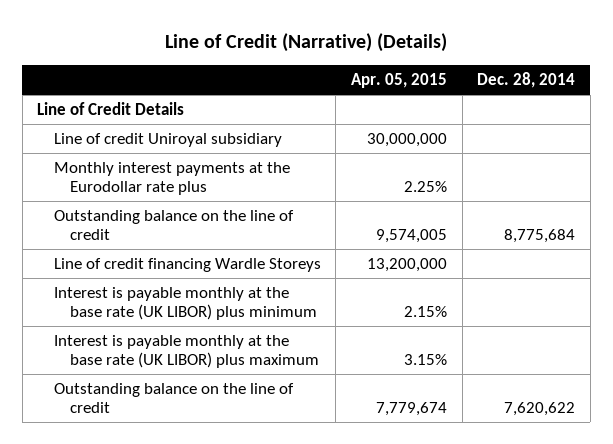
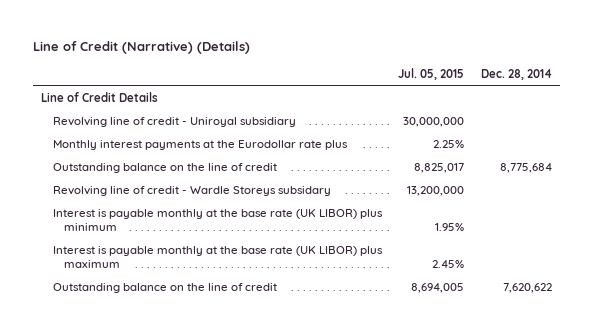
[350,73,447,89] Apr. 05, 2015 -> none
none -> [398,67,465,80] Jul. 05, 2015
[53,132,282,147] Line of credit Uniroyal subsidiary -> [52,116,296,127] Revolving line of credit - Uniroyal subsidiary
[53,257,321,272] Line of credit financing Wardle Storeys -> [52,185,331,196] Revolving line of credit - Wardle Storeys subsidary

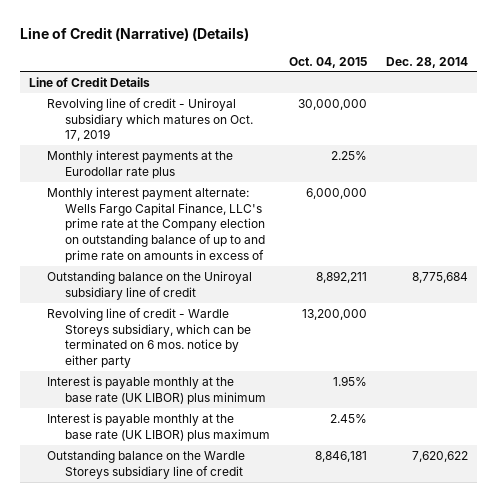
[398,67,465,80] Jul. 05, 2015 -> none
none -> [288,56,367,68] Oct. 04, 2015
[52,116,296,127] Revolving line of credit - Uniroyal subsidiary -> [47,97,253,142] Revolving line of credit - Uniroyal subsidiary which matures on Oct. 17, 2019
none -> [47,186,265,263] Monthly interest payment alternate: Wells Fargo Capital Finance, LLC's prime rate at the Company election on outstanding balance of up to and prime rate on amounts in excess of
[52,162,277,173] Outstanding balance on the line of credit -> [47,270,253,300] Outstanding balance on the Uniroyal subsidiary line of credit
[52,185,331,196] Revolving line of credit - Wardle Storeys subsidary -> [47,307,251,368] Revolving line of credit - Wardle Storeys subsidiary, which can be terminated on 6 mos. notice by either party
[52,282,277,293] Outstanding balance on the line of credit -> [47,449,246,479] Outstanding balance on the Wardle Storeys subsidiary line of credit

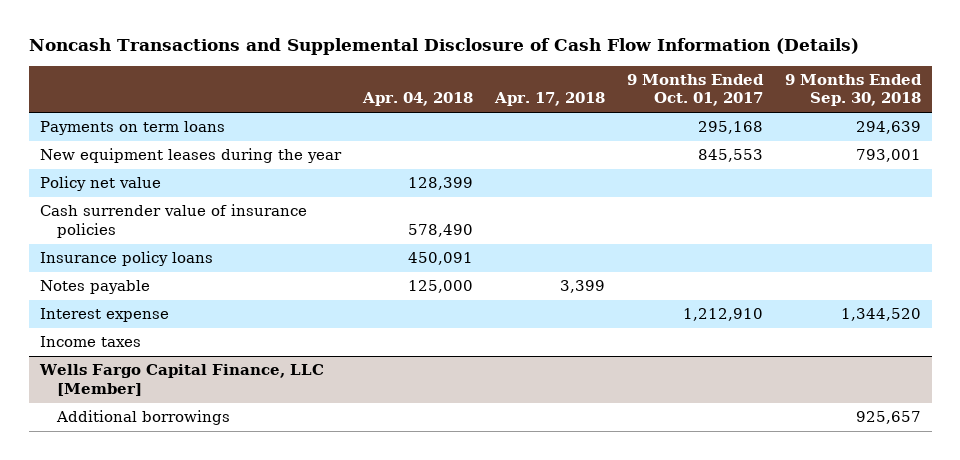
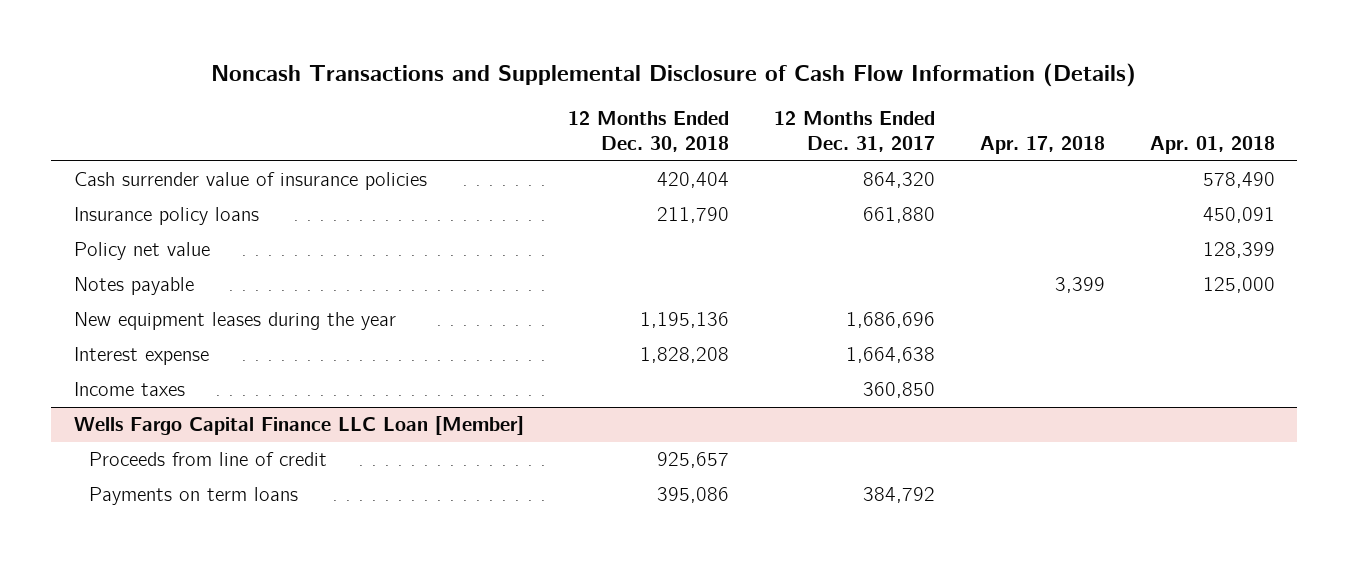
[361,92,473,107] Apr. 04, 2018 -> none
[626,74,764,107] 9 Months Ended Oct. 01, 2017 -> none
[784,74,922,107] 9 Months Ended Sep. 30, 2018 -> none
none -> [568,110,730,153] 12 Months Ended Dec. 30, 2018
none -> [774,110,936,153] 12 Months Ended Dec. 31, 2017
none -> [1149,136,1275,155] Apr. 01, 2018
[39,121,225,136] Payments on term loans -> none
[39,176,161,192] Policy net value -> [73,242,210,261] Policy net value
[39,148,342,164] New equipment leases during the year -> [73,312,396,331] New equipment leases during the year
[38,364,324,396] Wells Fargo Capital Finance, LLC [Member] -> none
[55,410,230,426] Additional borrowings -> none
none -> [73,416,524,436] Wells Fargo Capital Finance LLC Loan [Member]
none -> [89,452,328,467] Proceeds from line of credit
none -> [89,487,299,506] Payments on term loans

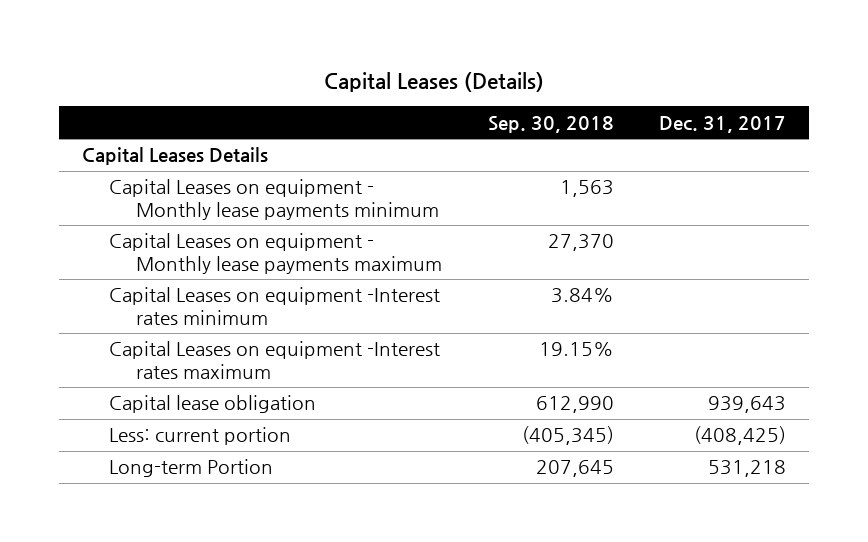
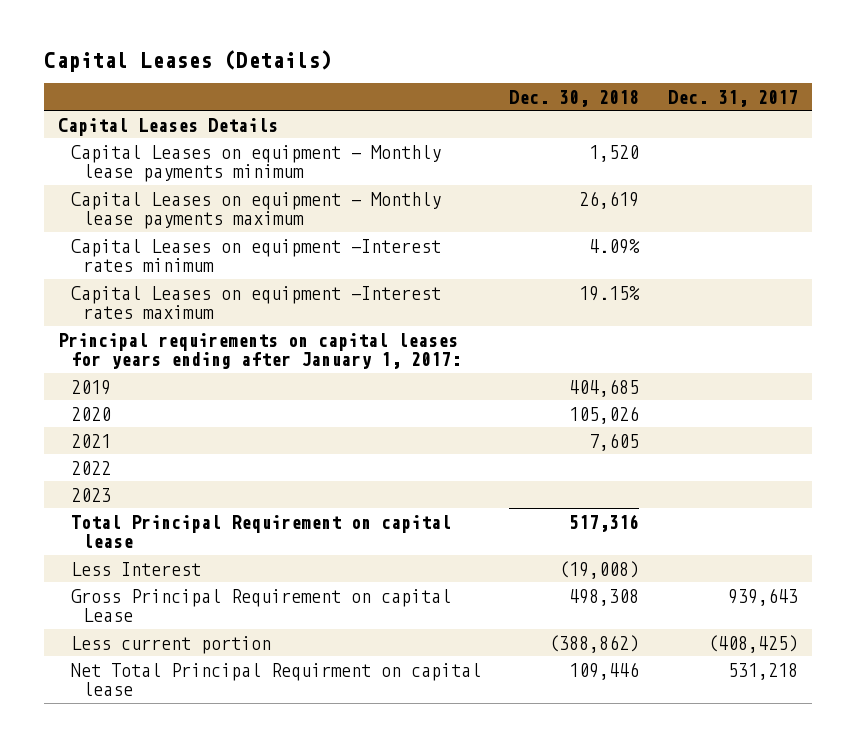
[487,115,614,133] Sep. 30, 2018 -> none
none -> [509,89,640,107] Dec. 30, 2018
none -> [58,332,461,369] Principal requirements on capital leases for years ending after January 1, 2017:
none -> [70,379,111,395] 2019
none -> [70,406,111,421] 2020
none -> [70,433,111,448] 2021
none -> [70,460,111,475] 2022
none -> [70,487,111,502] 2023
none -> [70,514,451,548] Total Principal Requirement on capital lease
none -> [70,561,201,576] Less Interest
[109,395,317,414] Capital lease obligation -> [70,588,451,622] Gross Principal Requirement on capital Lease
[109,427,292,446] Less: current portion -> [70,635,271,654] Less current portion
[109,459,274,478] Long-term Portion -> [70,662,481,696] Net Total Principal Requirment on capital lease

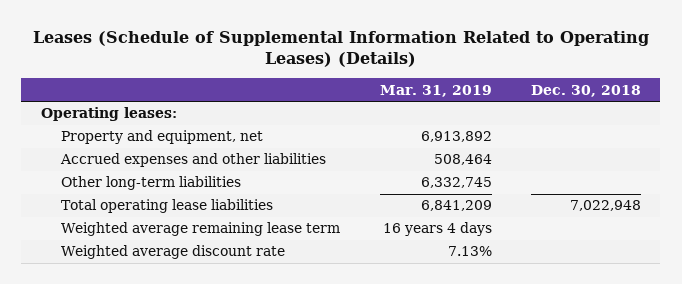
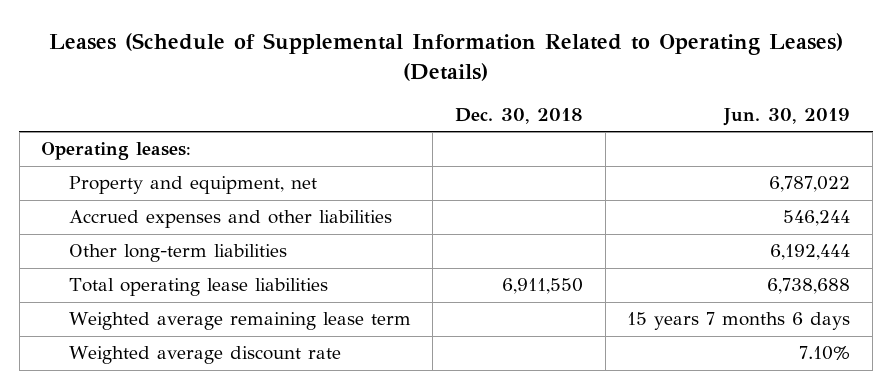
[379,84,492,97] Mar. 31, 2019 -> none
none -> [723,108,851,127] Jun. 30, 2019
[569,200,641,212] 7,022,948 -> [502,278,584,295] 6,911,550

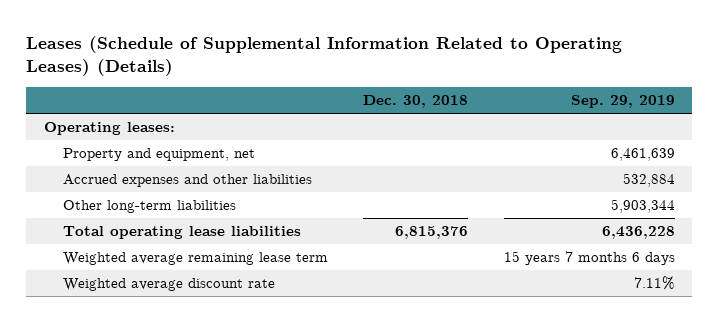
[723,108,851,127] Jun. 30, 2019 -> none
none -> [570,95,675,109] Sep. 29, 2019
[502,278,584,295] 6,911,550 -> [395,226,469,240] 6,815,376

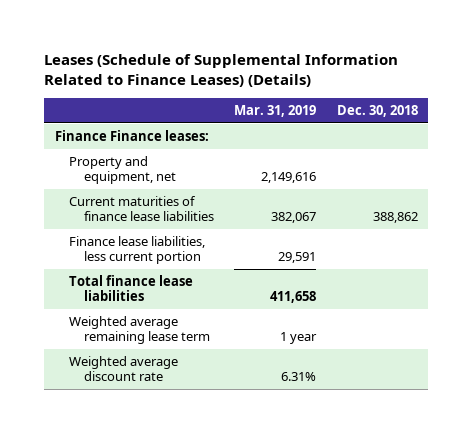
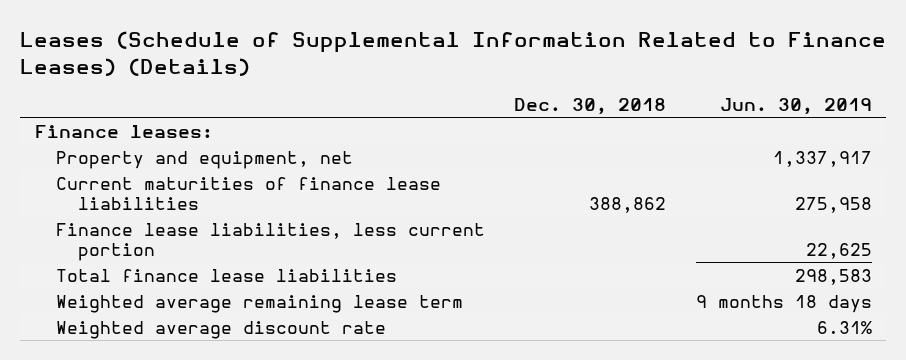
[234,105,317,118] Mar. 31, 2019 -> none
none -> [719,98,872,116] Jun. 30, 2019
[54,129,209,141] Finance Finance leases: -> [34,124,213,138] Finance leases:

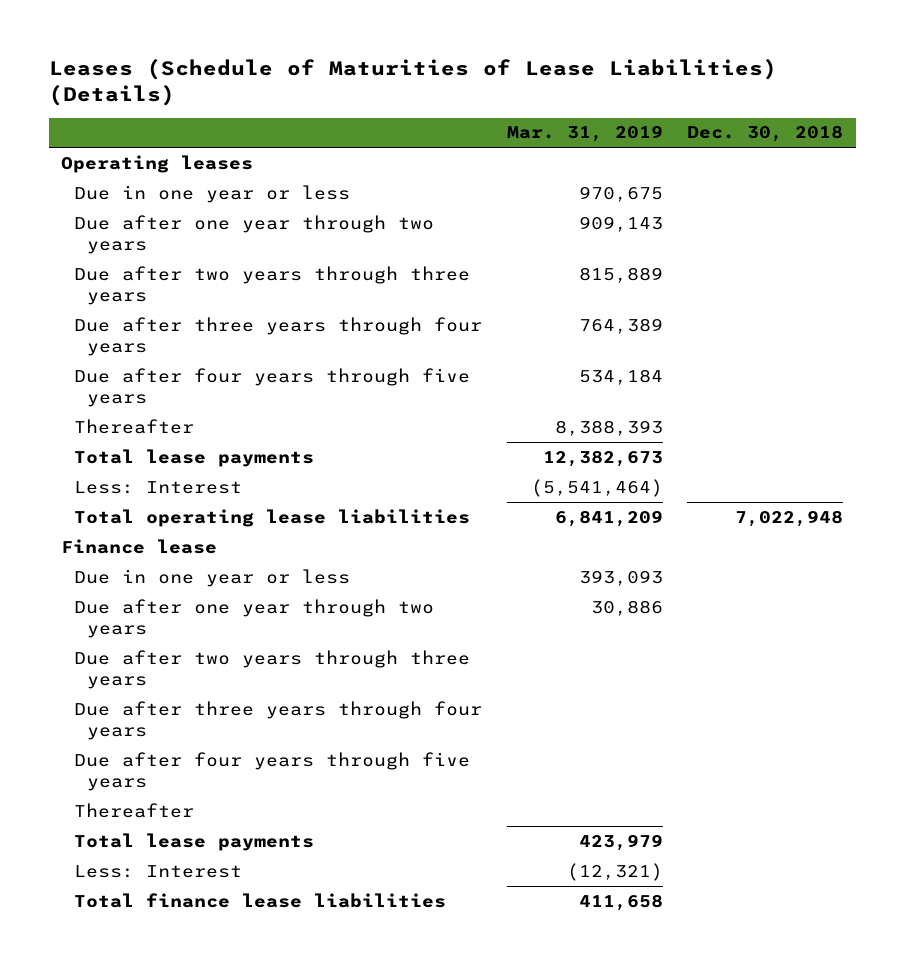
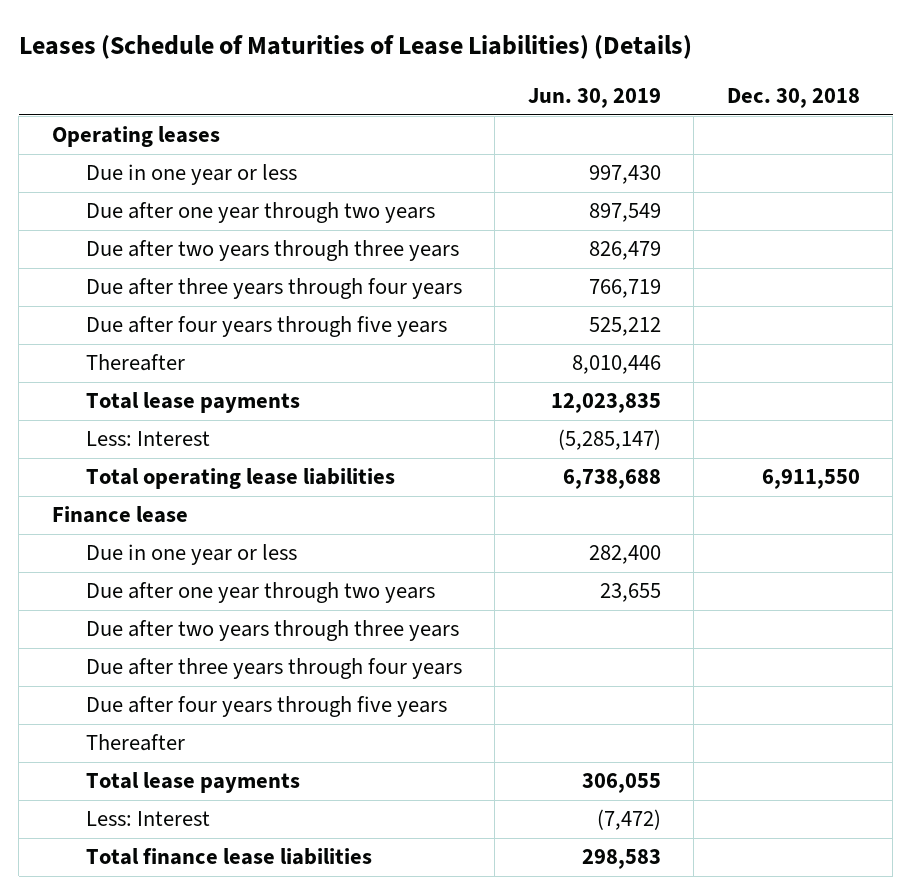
[506,125,663,143] Mar. 31, 2019 -> none
none -> [527,88,661,109] Jun. 30, 2019
[735,509,844,527] 7,022,948 -> [761,469,860,490] 6,911,550

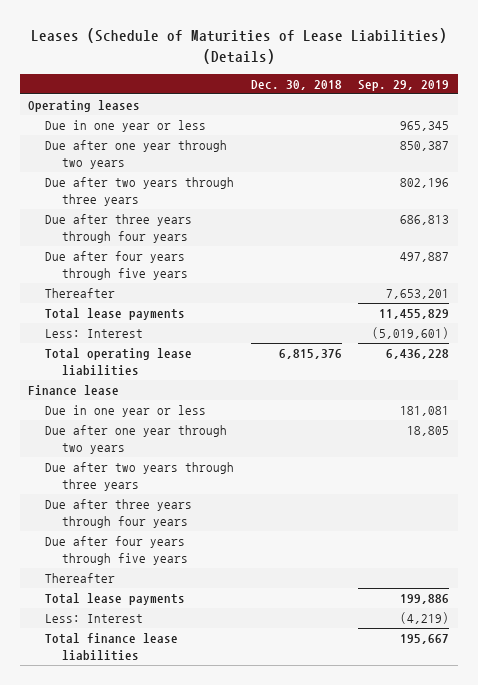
[527,88,661,109] Jun. 30, 2019 -> none
none -> [358,79,450,91] Sep. 29, 2019
[761,469,860,490] 6,911,550 -> [278,349,342,360] 6,815,376

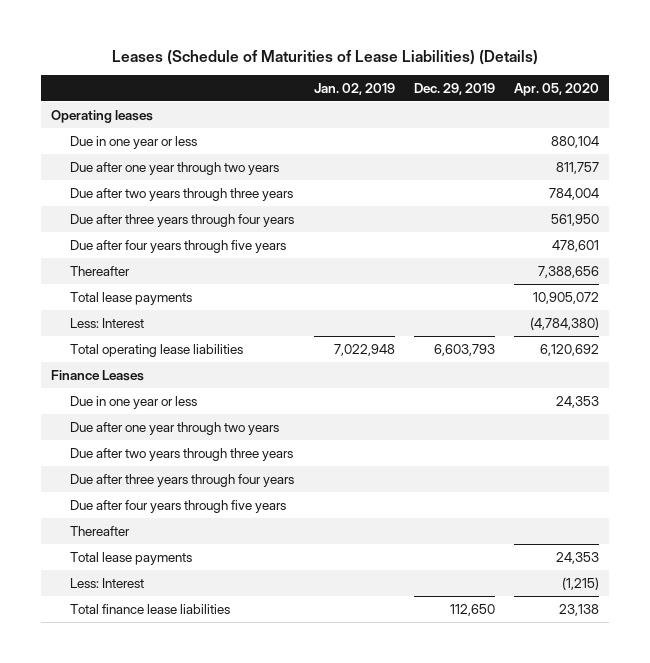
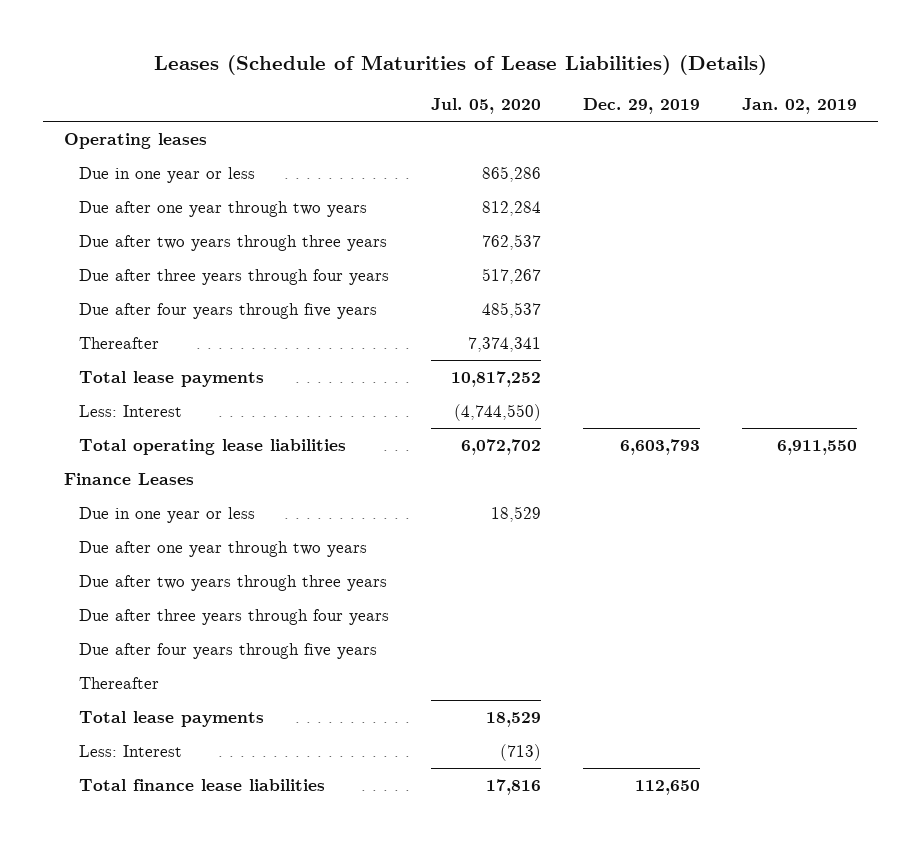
[514,82,600,96] Apr. 05, 2020 -> none
none -> [430,97,541,114] Jul. 05, 2020
[333,343,395,356] 7,022,948 -> [777,440,858,456] 6,911,550

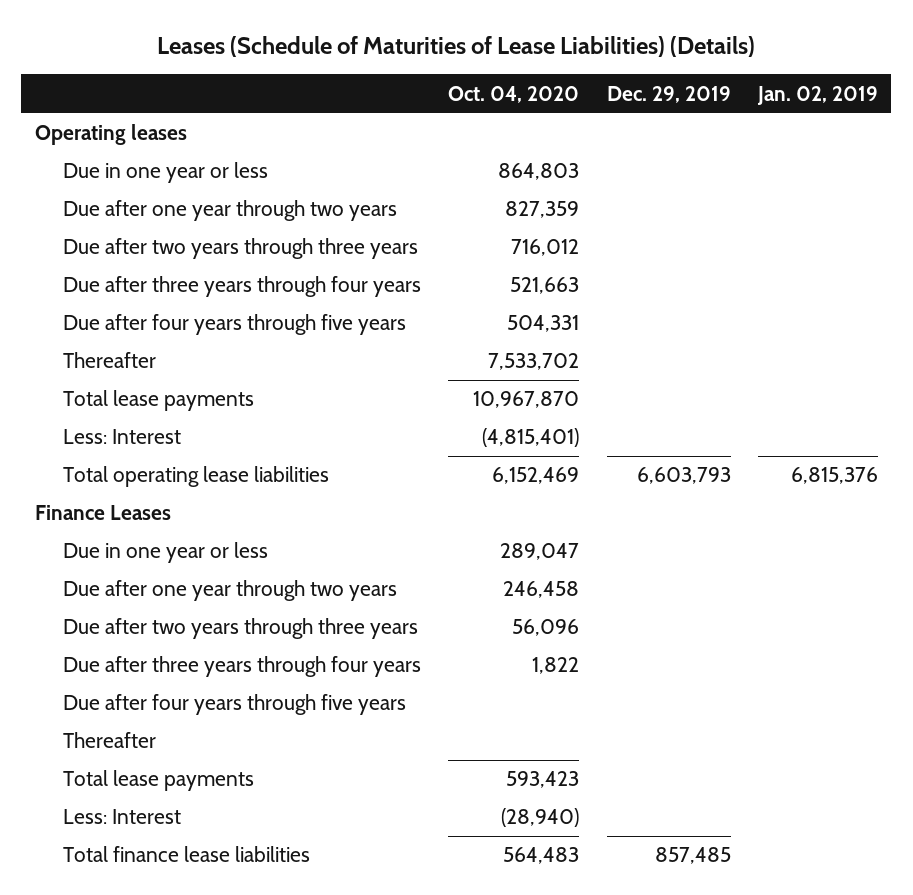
[430,97,541,114] Jul. 05, 2020 -> none
none -> [448,85,580,103] Oct. 04, 2020
[777,440,858,456] 6,911,550 -> [790,467,878,485] 6,815,376
[634,780,700,796] 112,650 -> [654,847,731,865] 857,485

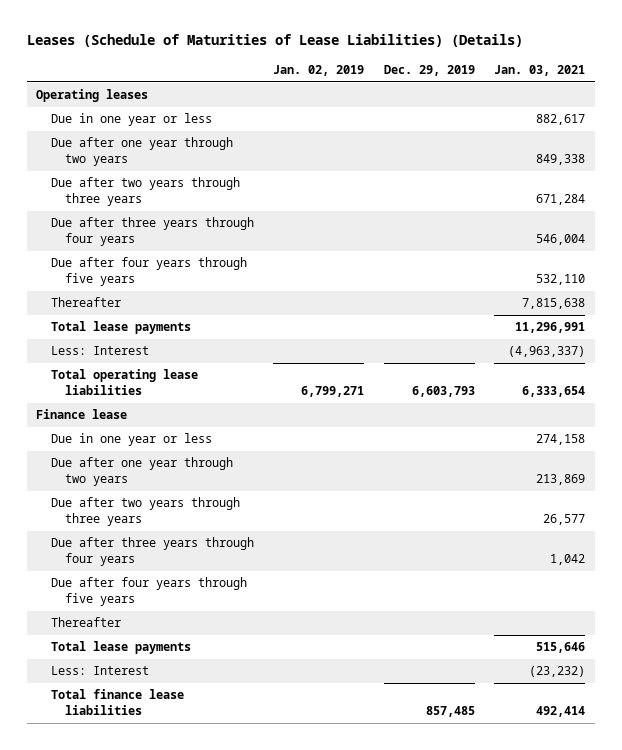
[448,85,580,103] Oct. 04, 2020 -> none
none -> [494,64,586,76] Jan. 03, 2021
[790,467,878,485] 6,815,376 -> [301,385,365,397] 6,799,271
[34,505,171,521] Finance Leases -> [36,409,128,420] Finance lease

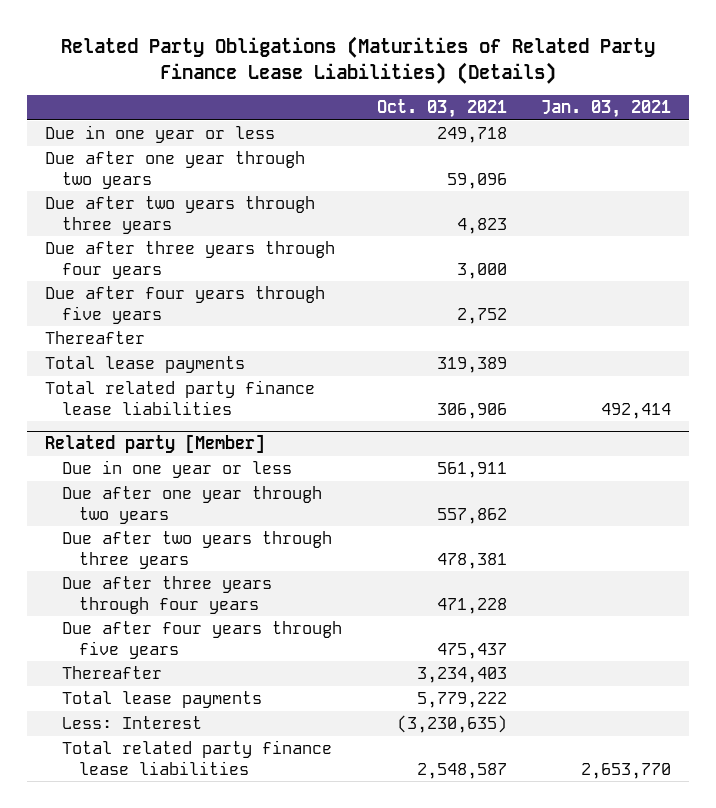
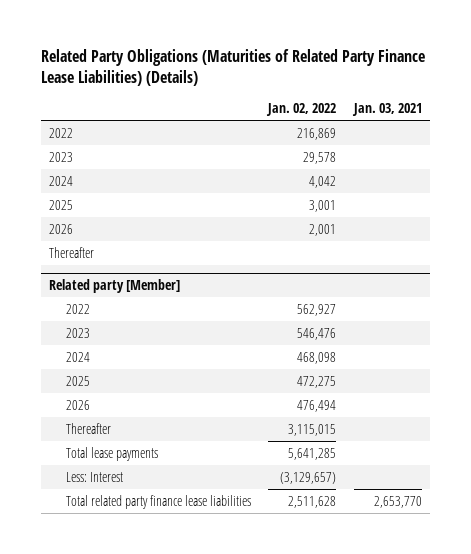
[376,99,507,119] Oct. 03, 2021 -> none
none -> [266,103,337,117] Jan. 02, 2022
[44,125,275,144] Due in one year or less -> [49,127,74,138] 2022
[44,151,305,189] Due after one year through two years -> [49,151,74,162] 2023
[44,196,315,234] Due after two years through three years -> [49,175,74,186] 2024
[44,241,335,279] Due after three years through four years -> [49,199,74,210] 2025
[44,286,325,324] Due after four years through five years -> [49,223,74,234] 2026
[44,356,245,374] Total lease payments -> none
[44,380,315,415] Total related party finance lease liabilities -> none
[62,460,293,479] Due in one year or less -> [65,303,90,314] 2022
[62,486,323,524] Due after one year through two years -> [65,327,90,338] 2023
[62,531,333,569] Due after two years through three years -> [65,351,90,362] 2024
[62,576,273,614] Due after three years through four years -> [65,375,90,386] 2025
[62,621,343,659] Due after four years through five years -> [65,399,90,410] 2026

